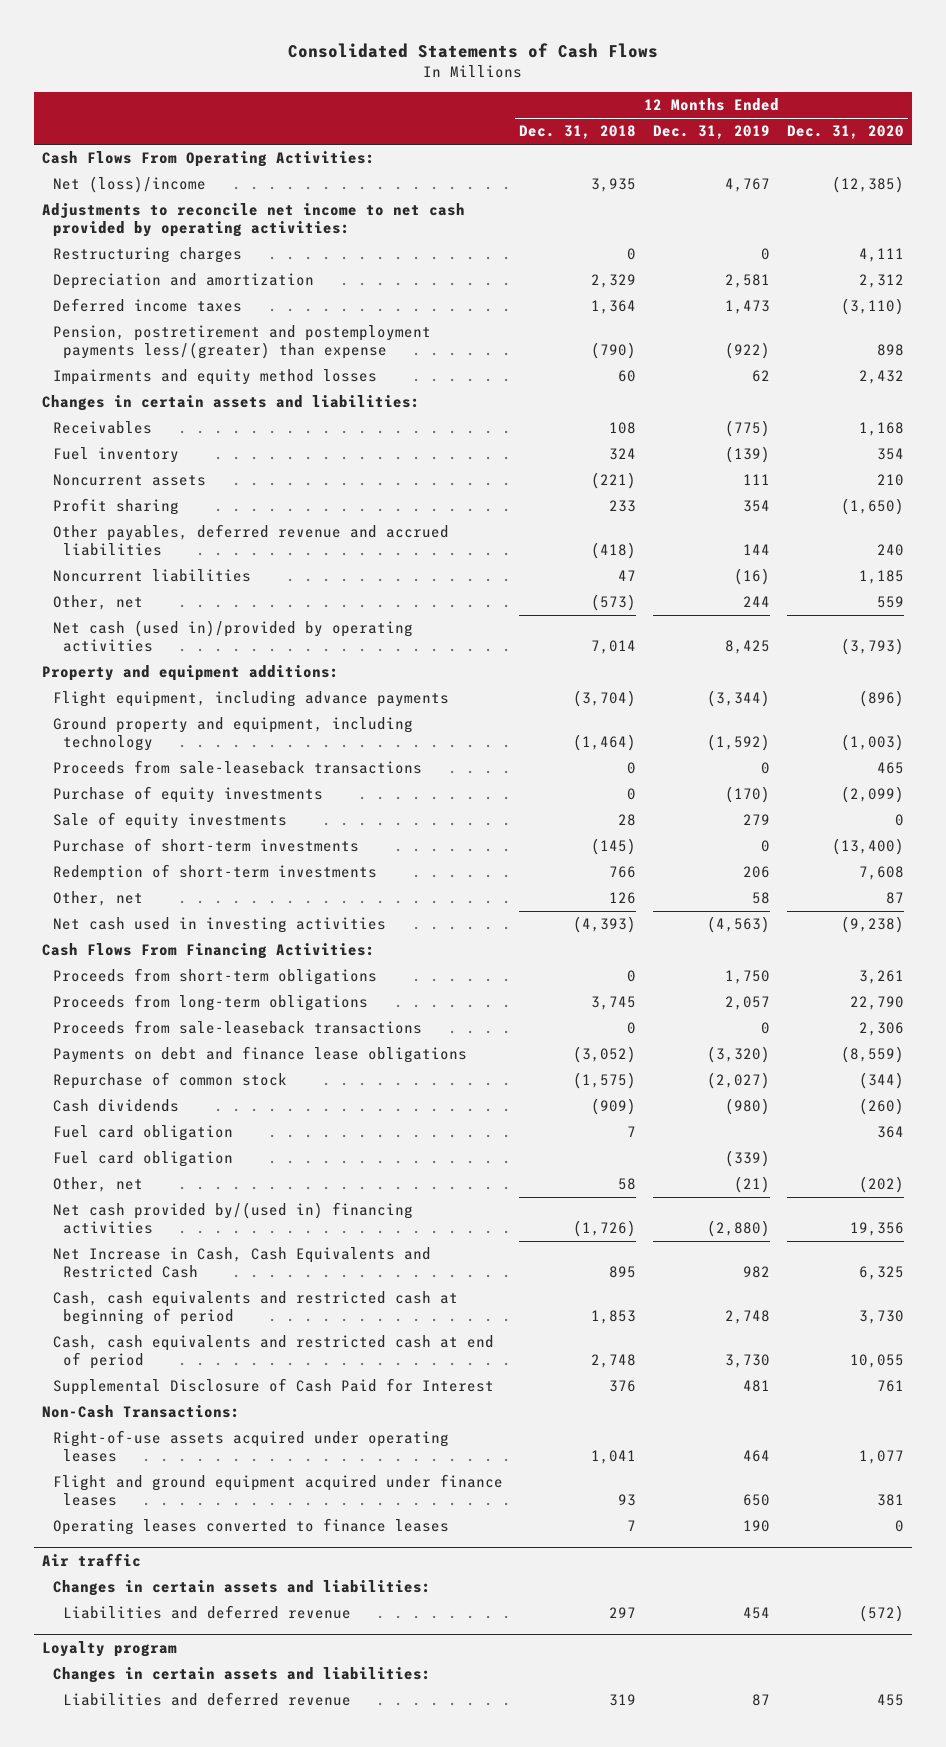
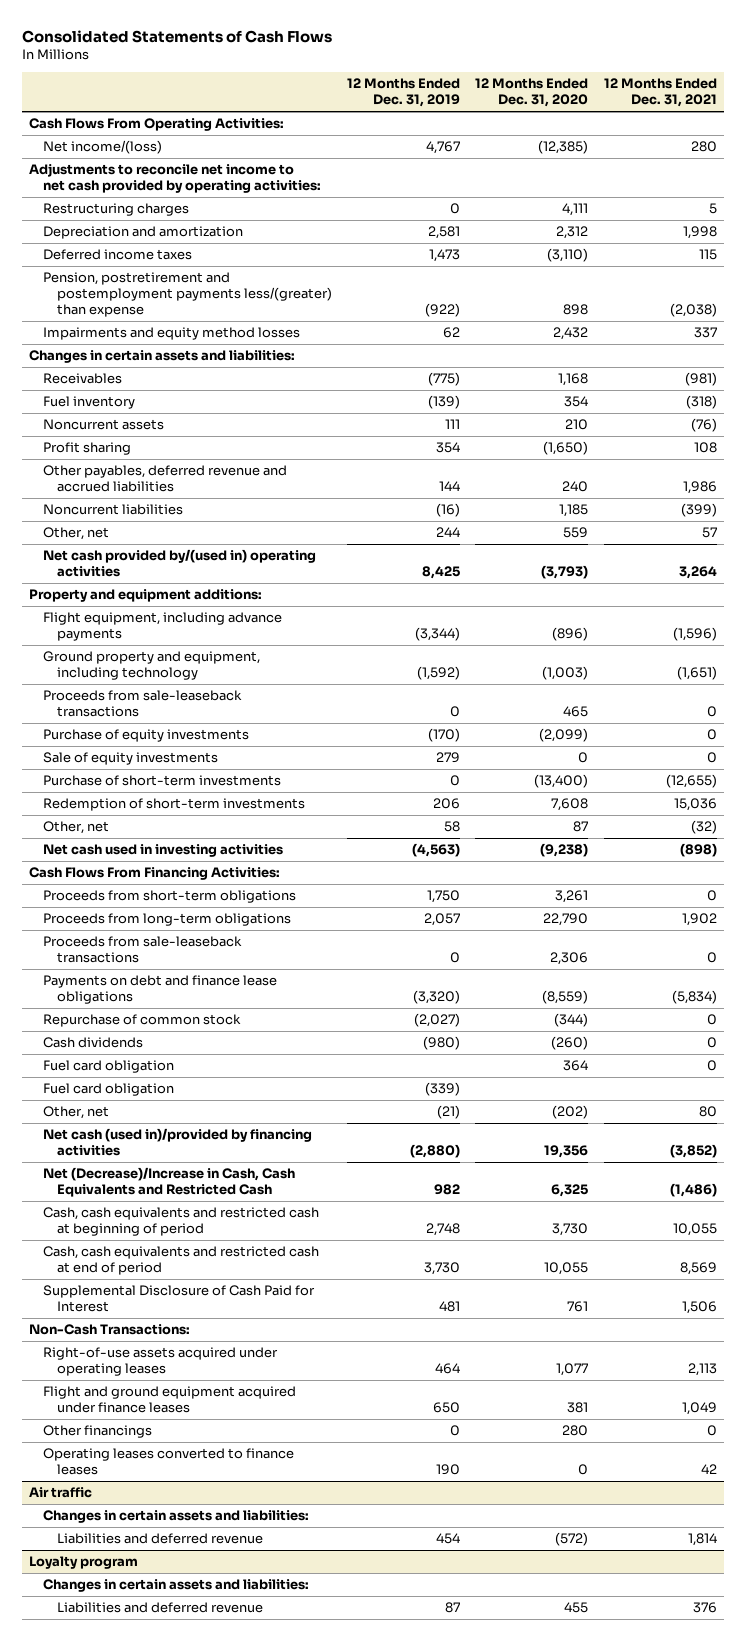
[519,125,637,140] Dec. 31, 2018 -> none
none -> [603,78,717,108] 12 Months Ended Dec. 31, 2021
[52,176,206,194] Net (loss)/income -> [42,140,162,155] Net income/(loss)
[52,620,413,652] Net cash (used in)/provided by operating activities -> [42,549,316,578] Net cash provided by/(used in) operating activities
[52,1202,413,1234] Net cash provided by/(used in) financing activities -> [42,1128,312,1157] Net cash (used in)/provided by financing activities
[52,1247,431,1278] Net Increase in Cash, Cash Equivalents and Restricted Cash -> [42,1167,295,1198] Net (Decrease)/Increase in Cash, Cash Equivalents and Restricted Cash
none -> [42,1425,152,1439] Other financings

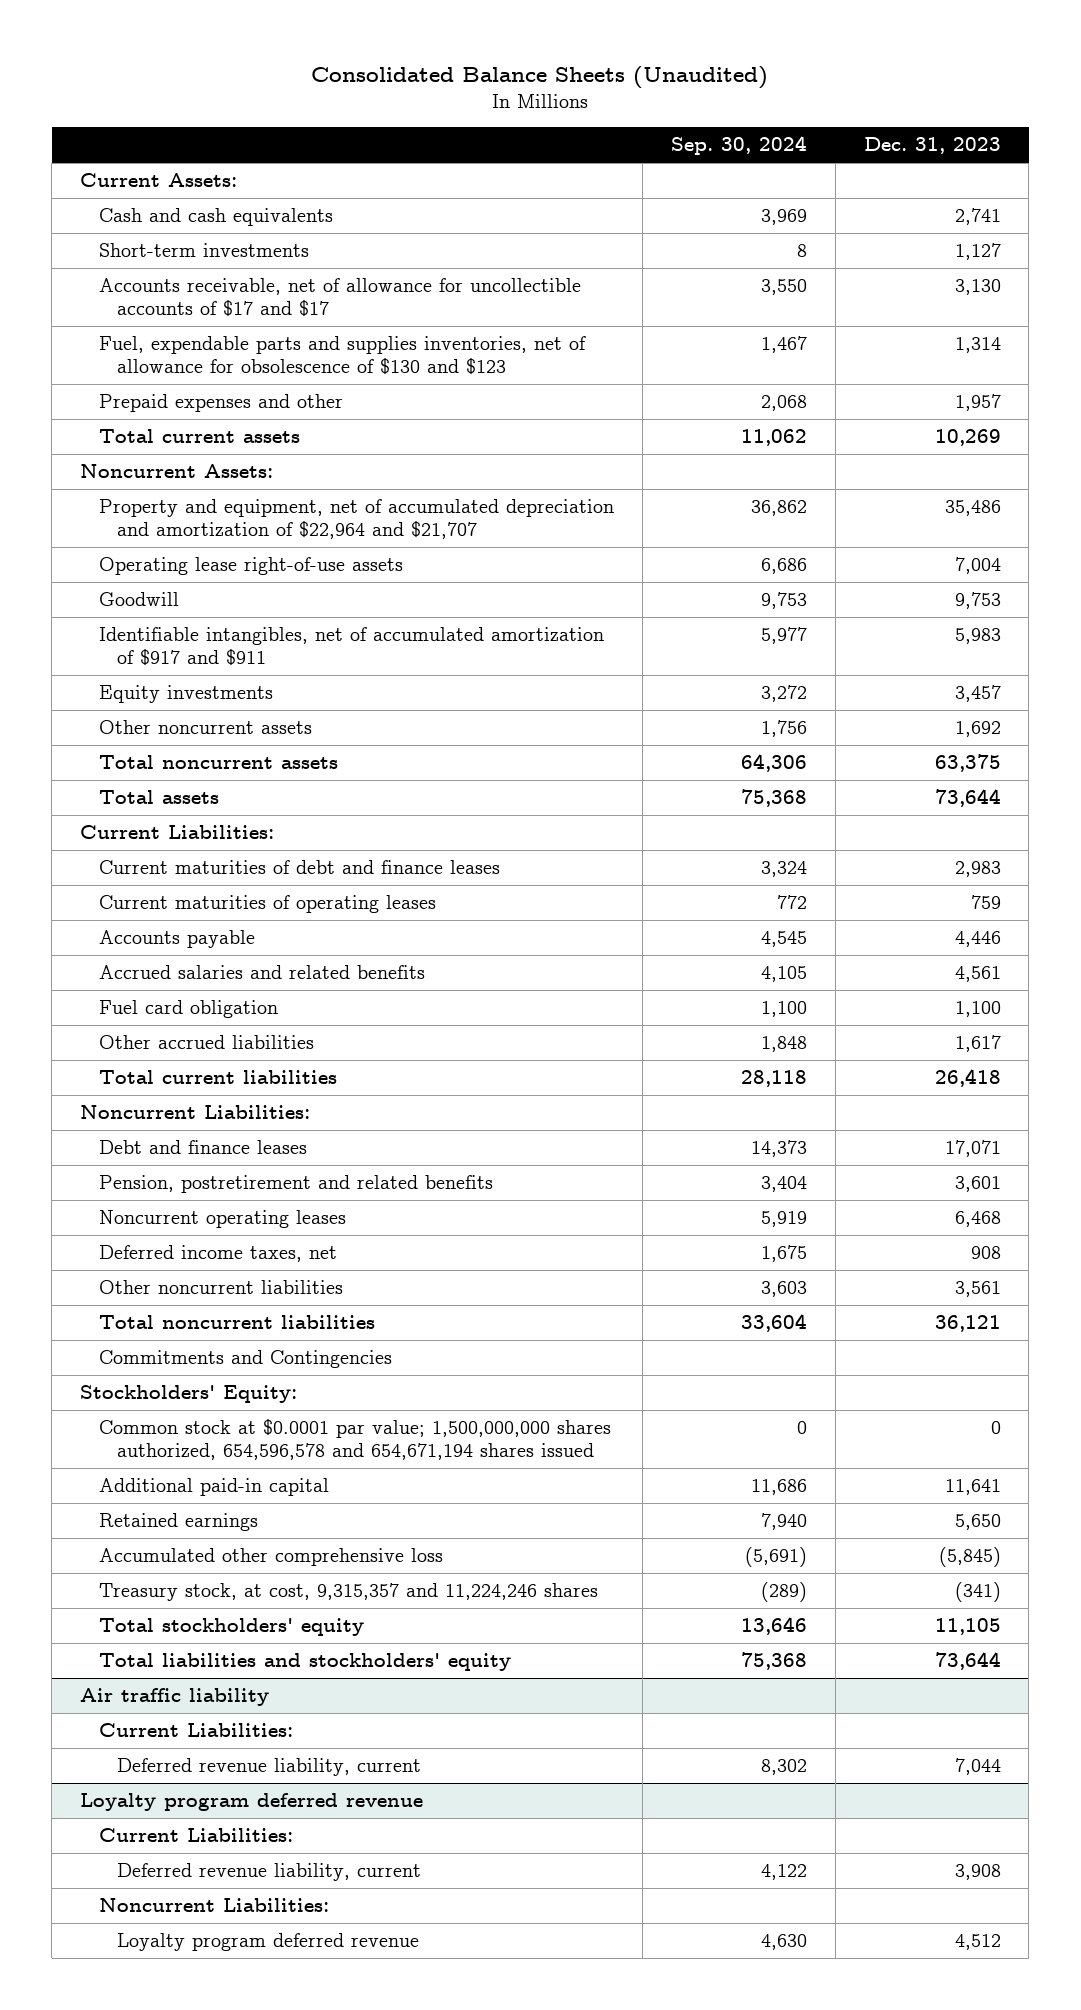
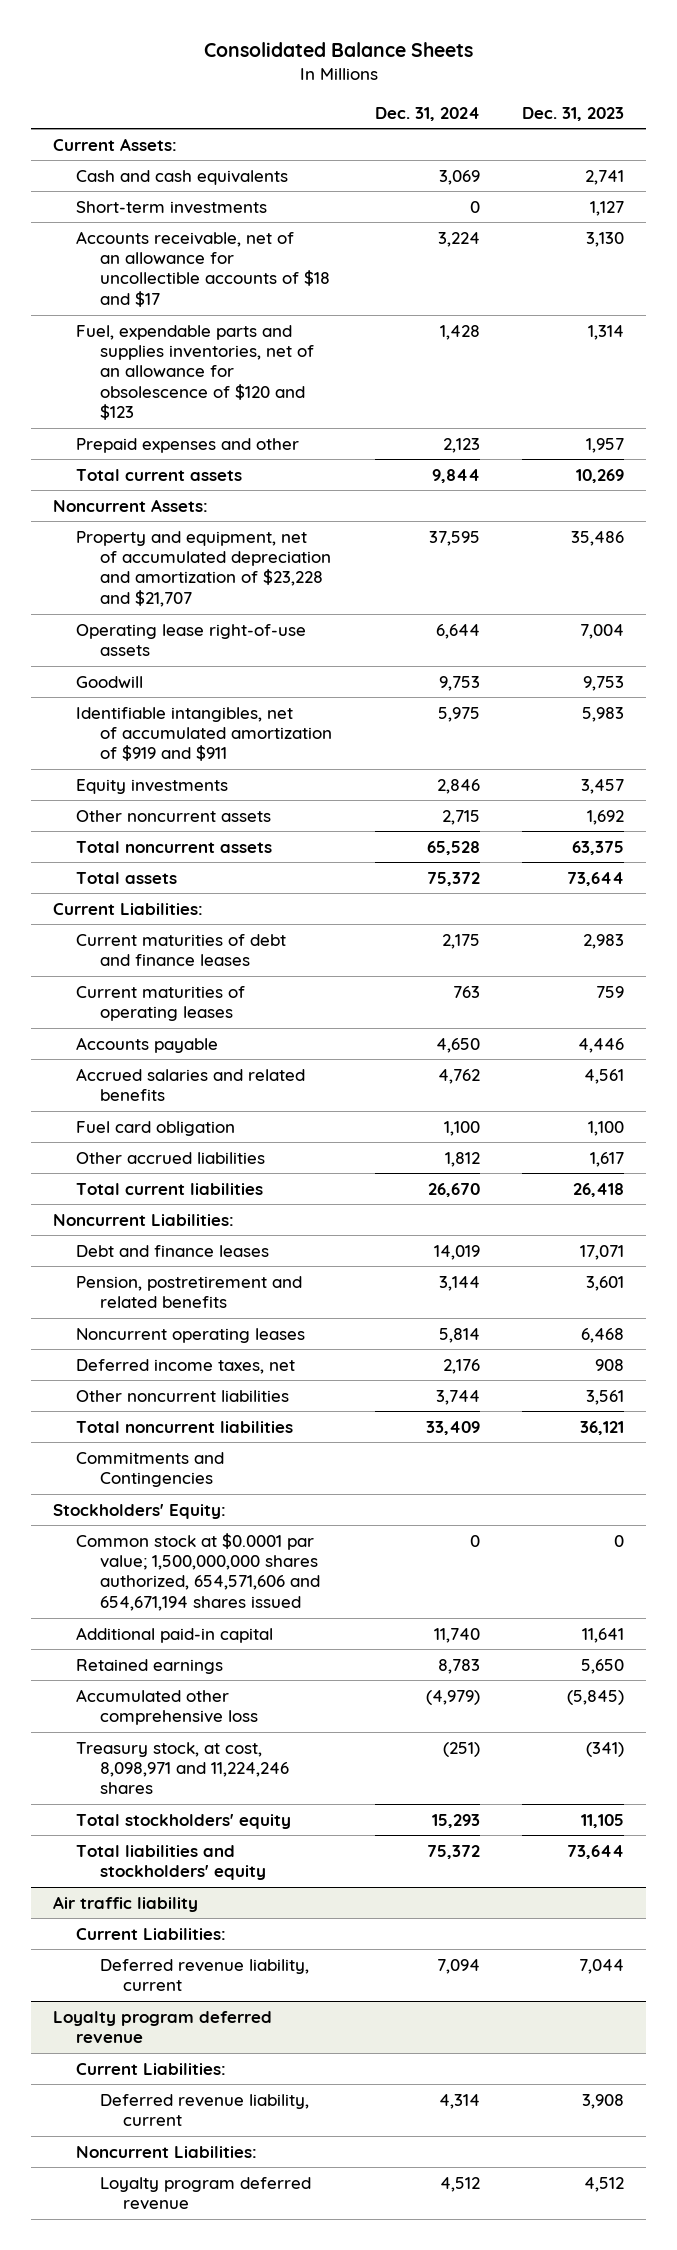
[311,65,769,89] Consolidated Balance Sheets (Unaudited) -> [203,42,473,58] Consolidated Balance Sheets
[670,136,807,156] Sep. 30, 2024 -> none
none -> [374,106,480,121] Dec. 31, 2024
[98,278,581,318] Accounts receivable, net of allowance for uncollectible accounts of $17 and $17 -> [76,230,330,307] Accounts receivable, net of an allowance for uncollectible accounts of $18 and $17
[98,336,586,376] Fuel, expendable parts and supplies inventories, net of allowance for obsolescence of $130 and $123 -> [76,324,314,421] Fuel, expendable parts and supplies inventories, net of an allowance for obsolescence of $120 and $123
[98,499,614,540] Property and equipment, net of accumulated depreciation and amortization of $22,964 and $21,707 -> [76,530,331,607] Property and equipment, net of accumulated depreciation and amortization of $23,228 and $21,707
[98,627,604,667] Identifiable intangibles, net of accumulated amortization of $917 and $911 -> [76,706,332,762] Identifiable intangibles, net of accumulated amortization of $919 and $911
[98,1419,611,1461] Common stock at $0.0001 par value; 1,500,000,000 shares authorized, 654,596,578 and 654,671,194 shares issued -> [76,1532,320,1611] Common stock at $0.0001 par value; 1,500,000,000 shares authorized, 654,571,606 and 654,671,194 shares issued
[98,1583,598,1602] Treasury stock, at cost, 9,315,357 and 11,224,246 shares -> [76,1741,289,1795] Treasury stock, at cost, 8,098,971 and 11,224,246 shares

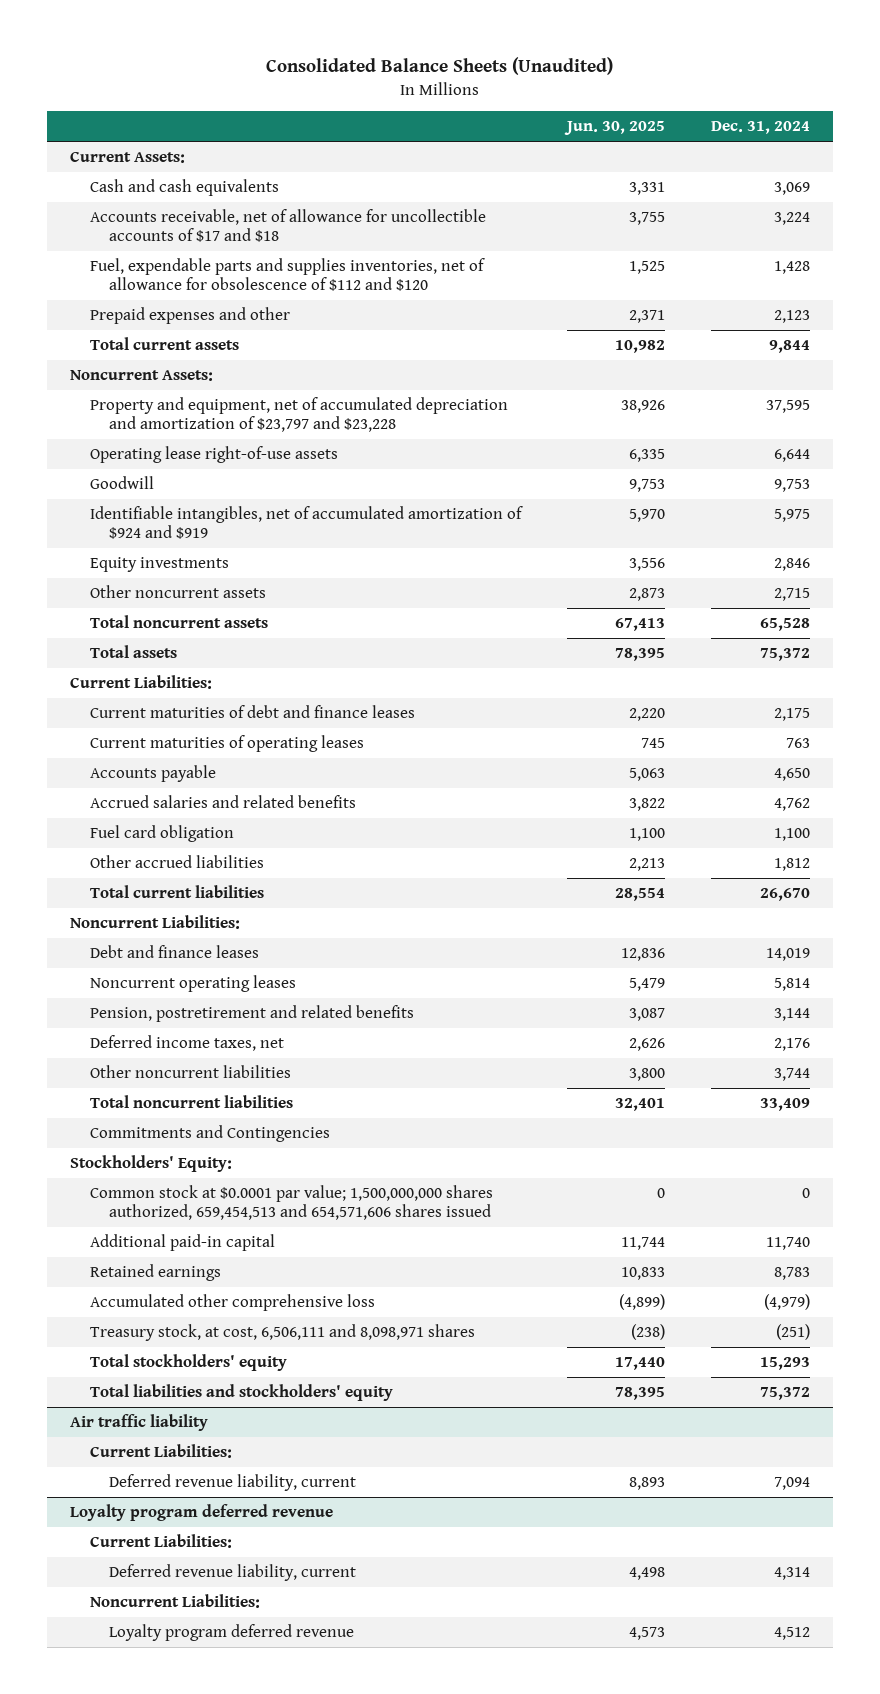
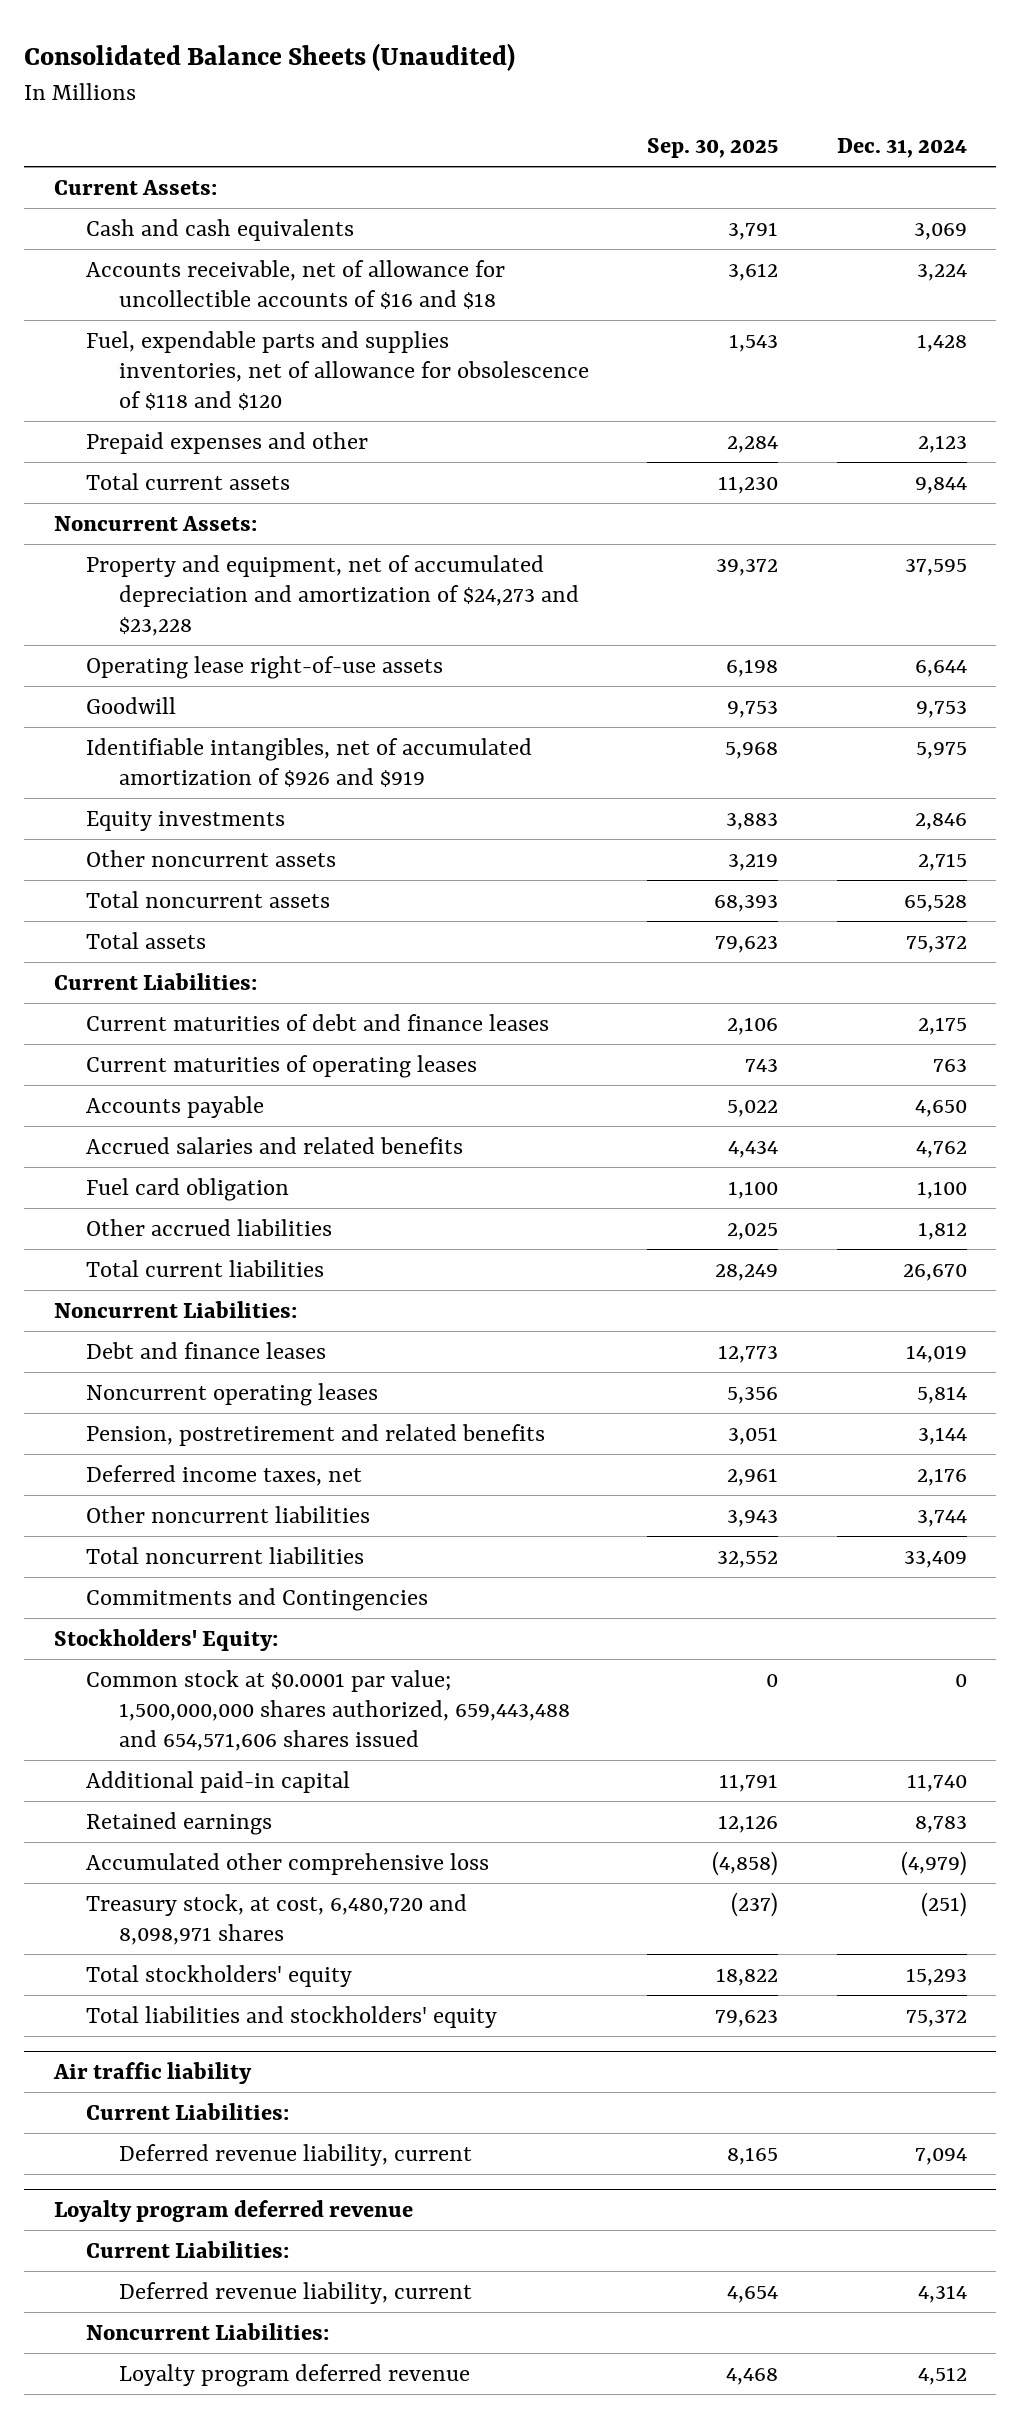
[563,121,665,136] Jun. 30, 2025 -> none
none -> [647,138,779,159] Sep. 30, 2025
[89,209,486,243] Accounts receivable, net of allowance for uncollectible accounts of $17 and $18 -> [86,259,506,309] Accounts receivable, net of allowance for uncollectible accounts of $16 and $18
[89,258,485,292] Fuel, expendable parts and supplies inventories, net of allowance for obsolescence of $112 and $120 -> [86,330,589,410] Fuel, expendable parts and supplies inventories, net of allowance for obsolescence of $118 and $120
[89,397,508,433] Property and equipment, net of accumulated depreciation and amortization of $23,797 and $23,228 -> [86,554,579,636] Property and equipment, net of accumulated depreciation and amortization of $24,273 and $23,228
[89,506,523,540] Identifiable intangibles, net of accumulated amortization of $924 and $919 -> [86,737,533,787] Identifiable intangibles, net of accumulated amortization of $926 and $919
[89,1185,493,1221] Common stock at $0.0001 par value; 1,500,000,000 shares authorized, 659,454,513 and 654,571,606 shares issued -> [86,1669,570,1751] Common stock at $0.0001 par value; 1,500,000,000 shares authorized, 659,443,488 and 654,571,606 shares issued
[89,1324,475,1342] Treasury stock, at cost, 6,506,111 and 8,098,971 shares -> [86,1893,468,1945] Treasury stock, at cost, 6,480,720 and 8,098,971 shares

